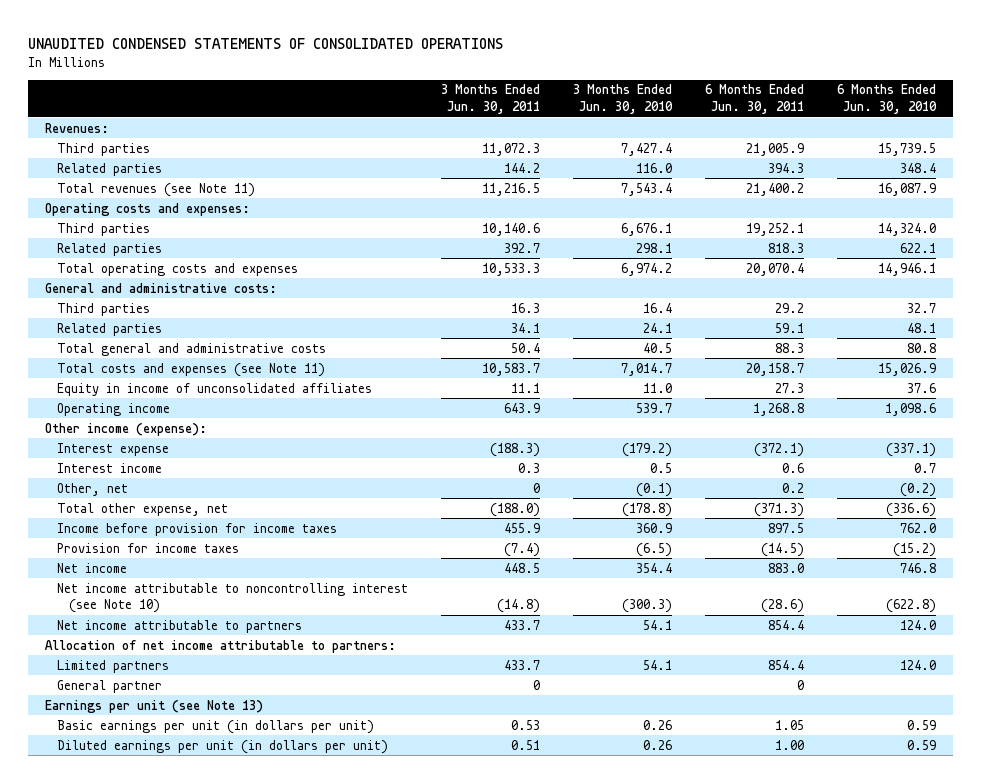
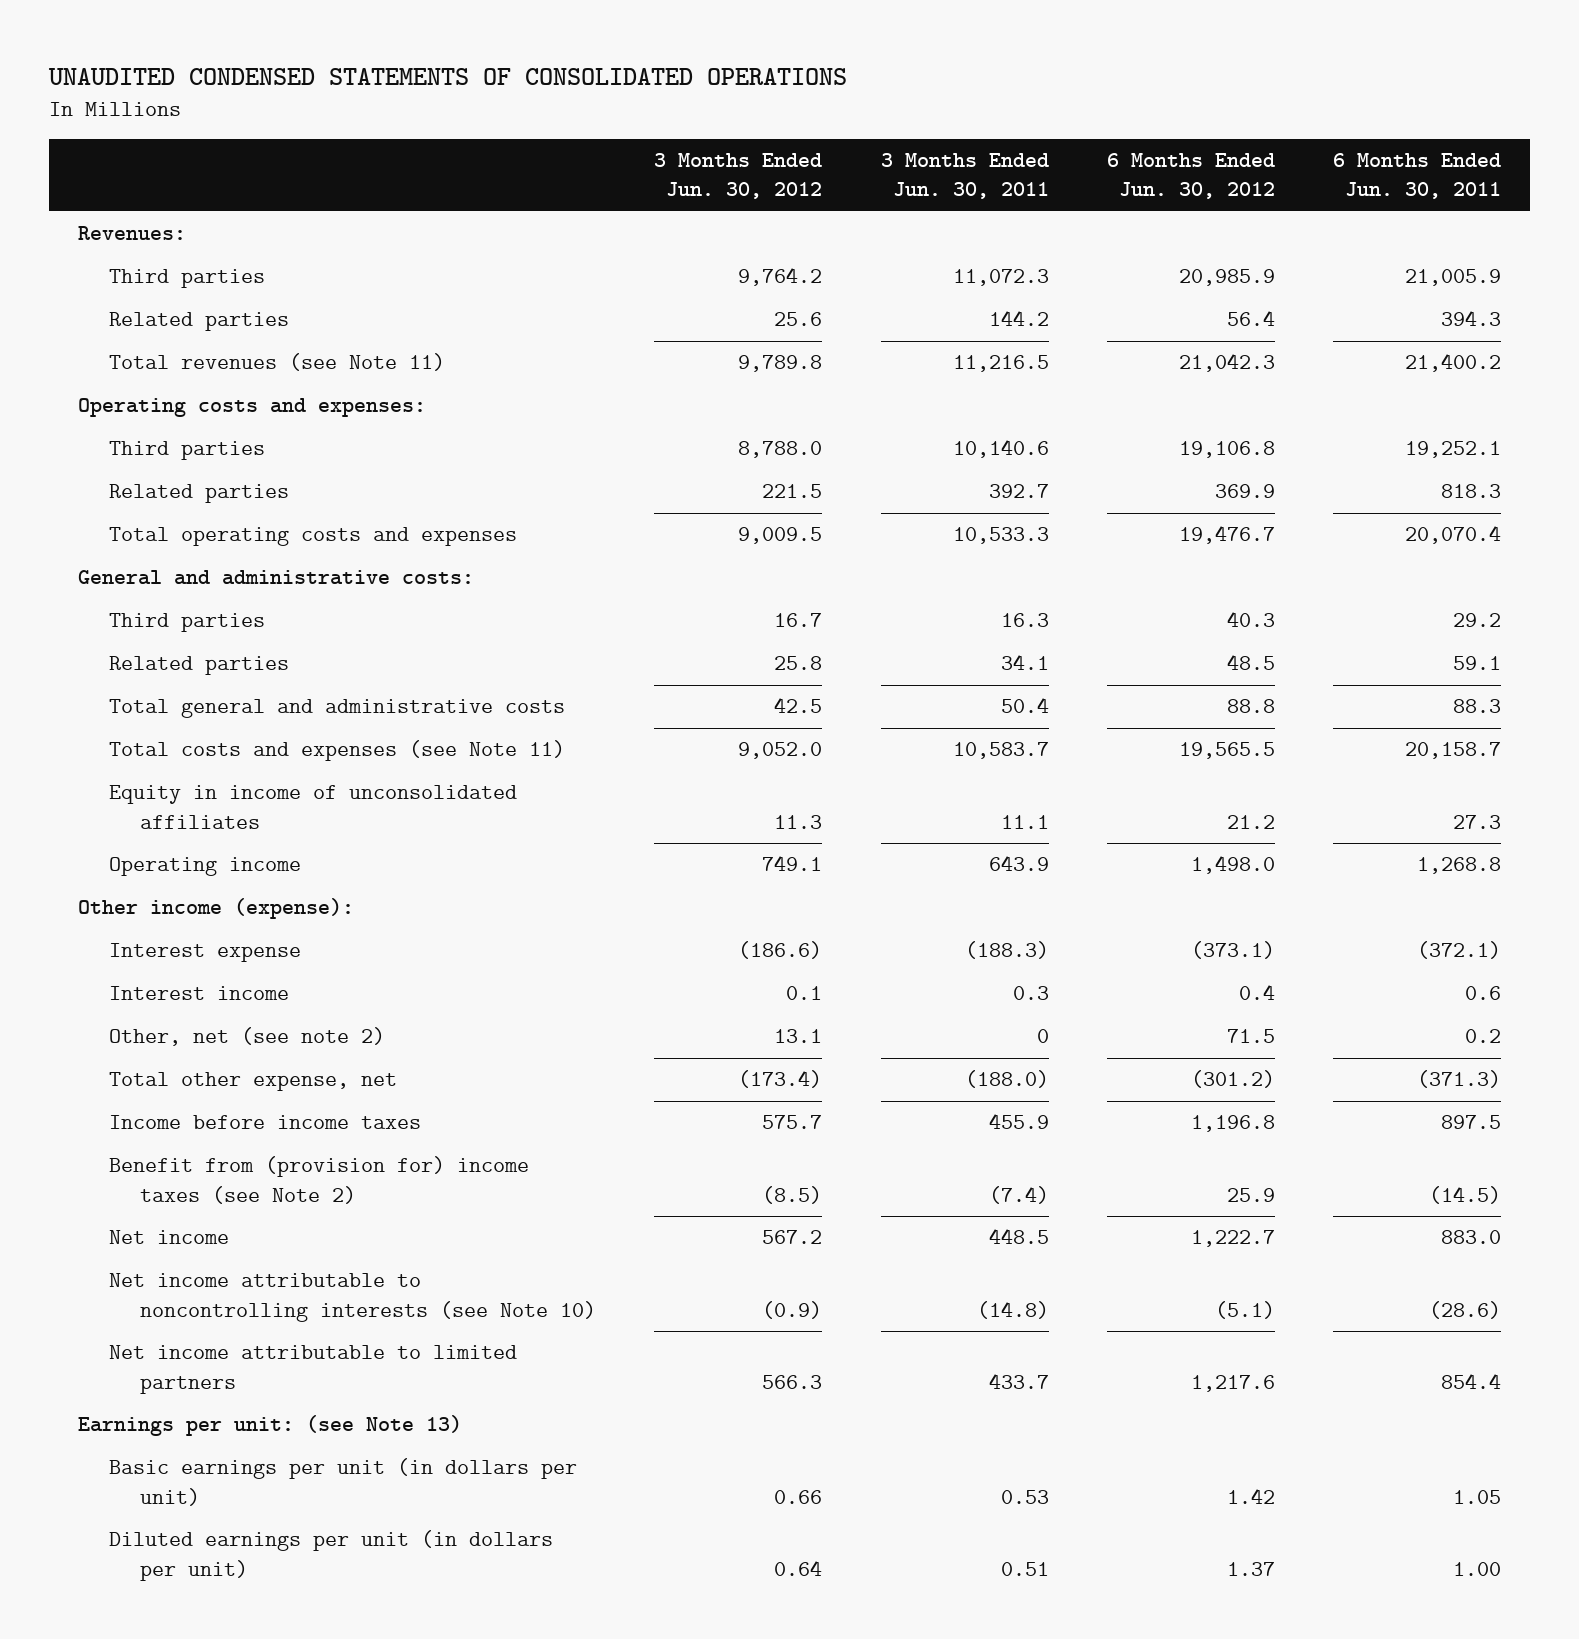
[572,84,673,115] 3 Months Ended Jun. 30, 2010 -> none
[837,84,938,115] 6 Months Ended Jun. 30, 2010 -> none
none -> [654,152,823,200] 3 Months Ended Jun. 30, 2012
none -> [1106,152,1275,200] 6 Months Ended Jun. 30, 2012
[56,482,128,496] Other, net -> [109,1027,386,1047] Other, net (see note 2)
[56,522,337,536] Income before provision for income taxes -> [109,1115,422,1130] Income before income taxes
[56,542,239,553] Provision for income taxes -> [109,1156,530,1204] Benefit from (provision for) income taxes (see Note 2)
[44,639,396,653] Allocation of net income attributable to partners: -> none
[56,659,169,673] Limited partners -> none
[56,679,162,693] General partner -> none
[56,582,408,614] Net income attributable to noncontrolling interest (see Note 10) -> [109,1273,597,1322] Net income attributable to noncontrolling interests (see Note 10)
[56,619,302,633] Net income attributable to partners -> [109,1345,518,1394] Net income attributable to limited partners
[44,699,263,713] Earnings per unit (see Note 13) -> [78,1415,463,1437] Earnings per unit: (see Note 13)

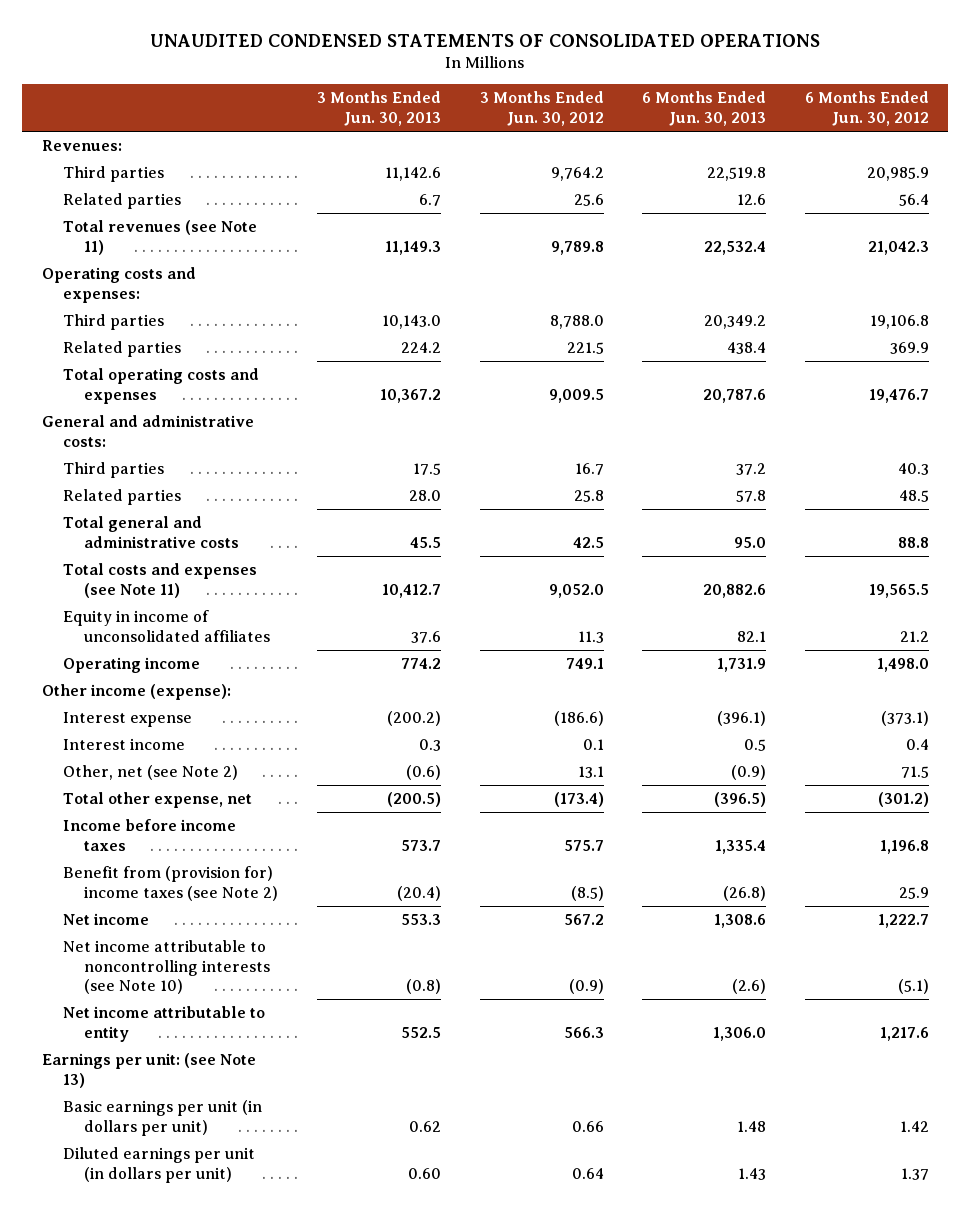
[880,152,1049,200] 3 Months Ended Jun. 30, 2011 -> none
[1332,152,1501,200] 6 Months Ended Jun. 30, 2011 -> none
none -> [316,91,441,126] 3 Months Ended Jun. 30, 2013
none -> [642,91,767,126] 6 Months Ended Jun. 30, 2013
[109,1027,386,1047] Other, net (see note 2) -> [63,765,239,781] Other, net (see Note 2)
[109,1345,518,1394] Net income attributable to limited partners -> [63,1006,266,1042] Net income attributable to entity

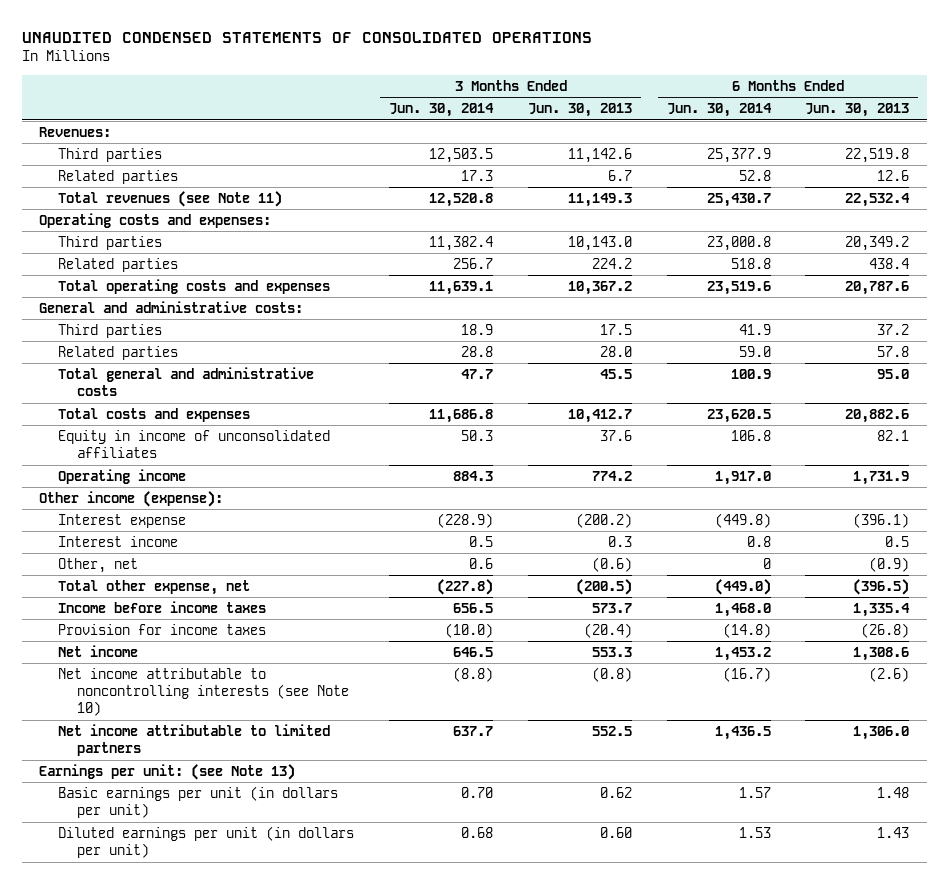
[479,91,604,126] 3 Months Ended Jun. 30, 2012 -> none
[805,91,930,126] 6 Months Ended Jun. 30, 2012 -> none
none -> [389,102,495,117] Jun. 30, 2014
none -> [666,102,772,117] Jun. 30, 2014
[63,563,258,598] Total costs and expenses (see Note 11) -> [58,407,251,422] Total costs and expenses
[63,765,239,781] Other, net (see Note 2) -> [58,557,139,573] Other, net
[63,866,279,901] Benefit from (provision for) income taxes (see Note 2) -> [58,623,267,635] Provision for income taxes
[63,1006,266,1042] Net income attributable to entity -> [58,723,331,757] Net income attributable to limited partners

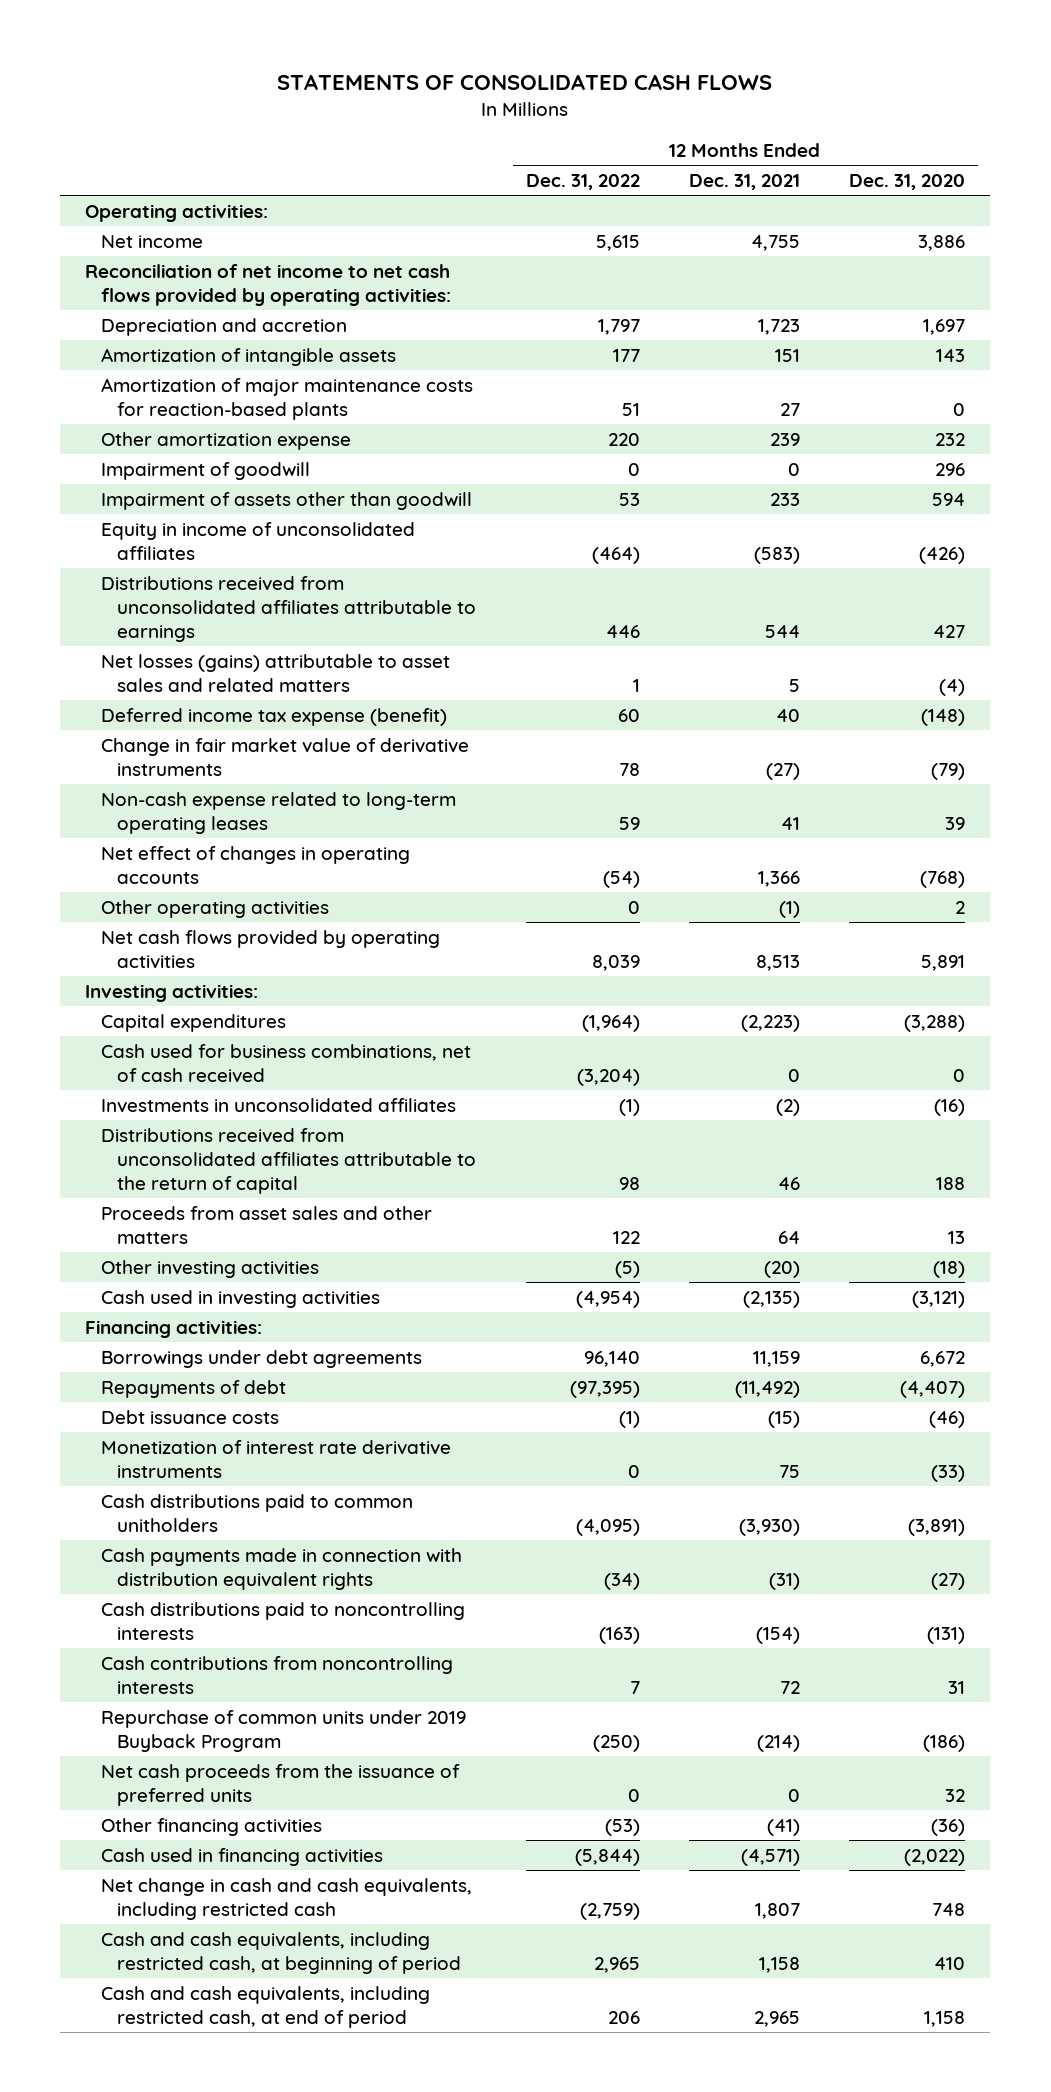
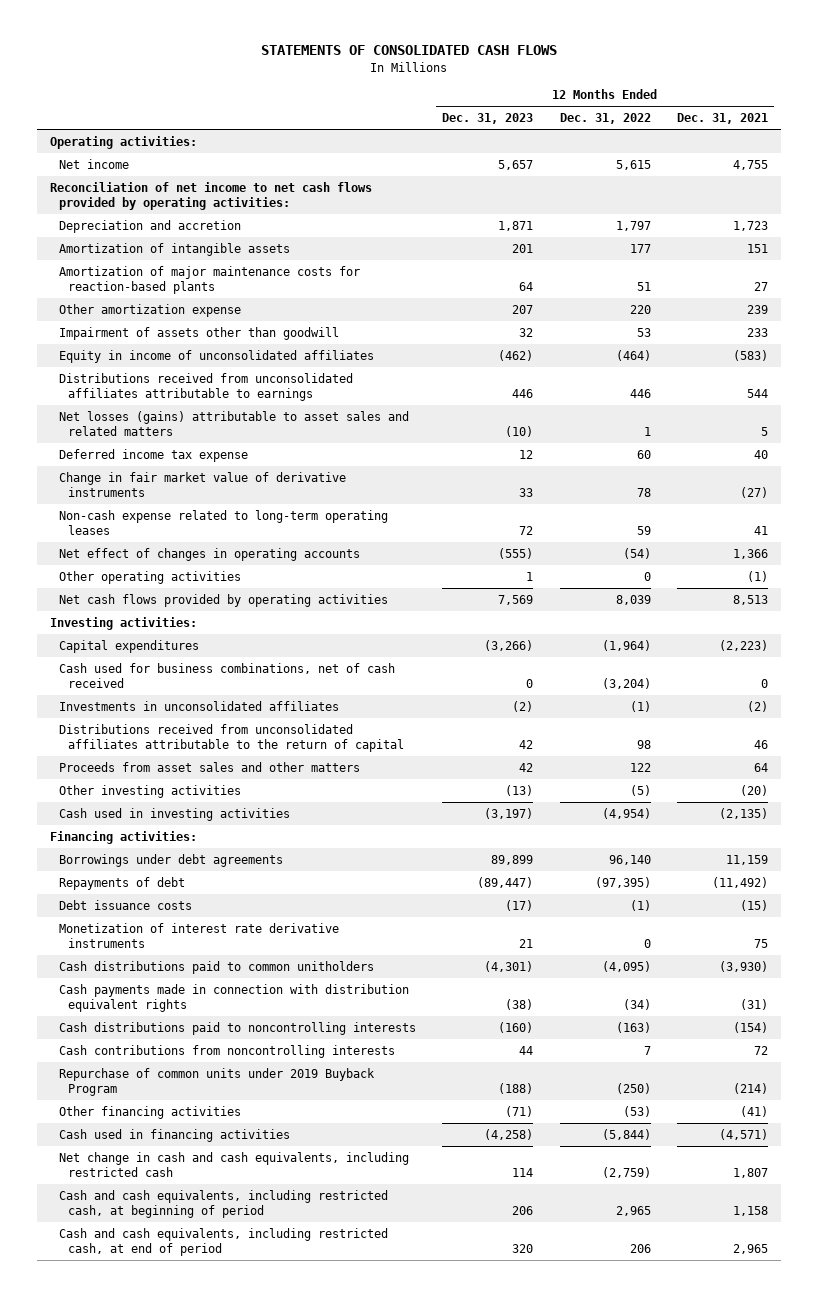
[849,174,966,191] Dec. 31, 2020 -> none
none -> [442,112,534,124] Dec. 31, 2023
[101,461,311,480] Impairment of goodwill -> none
[101,707,448,726] Deferred income tax expense (benefit) -> [59,448,249,462] Deferred income tax expense
[101,1763,461,1807] Net cash proceeds from the issuance of preferred units -> none

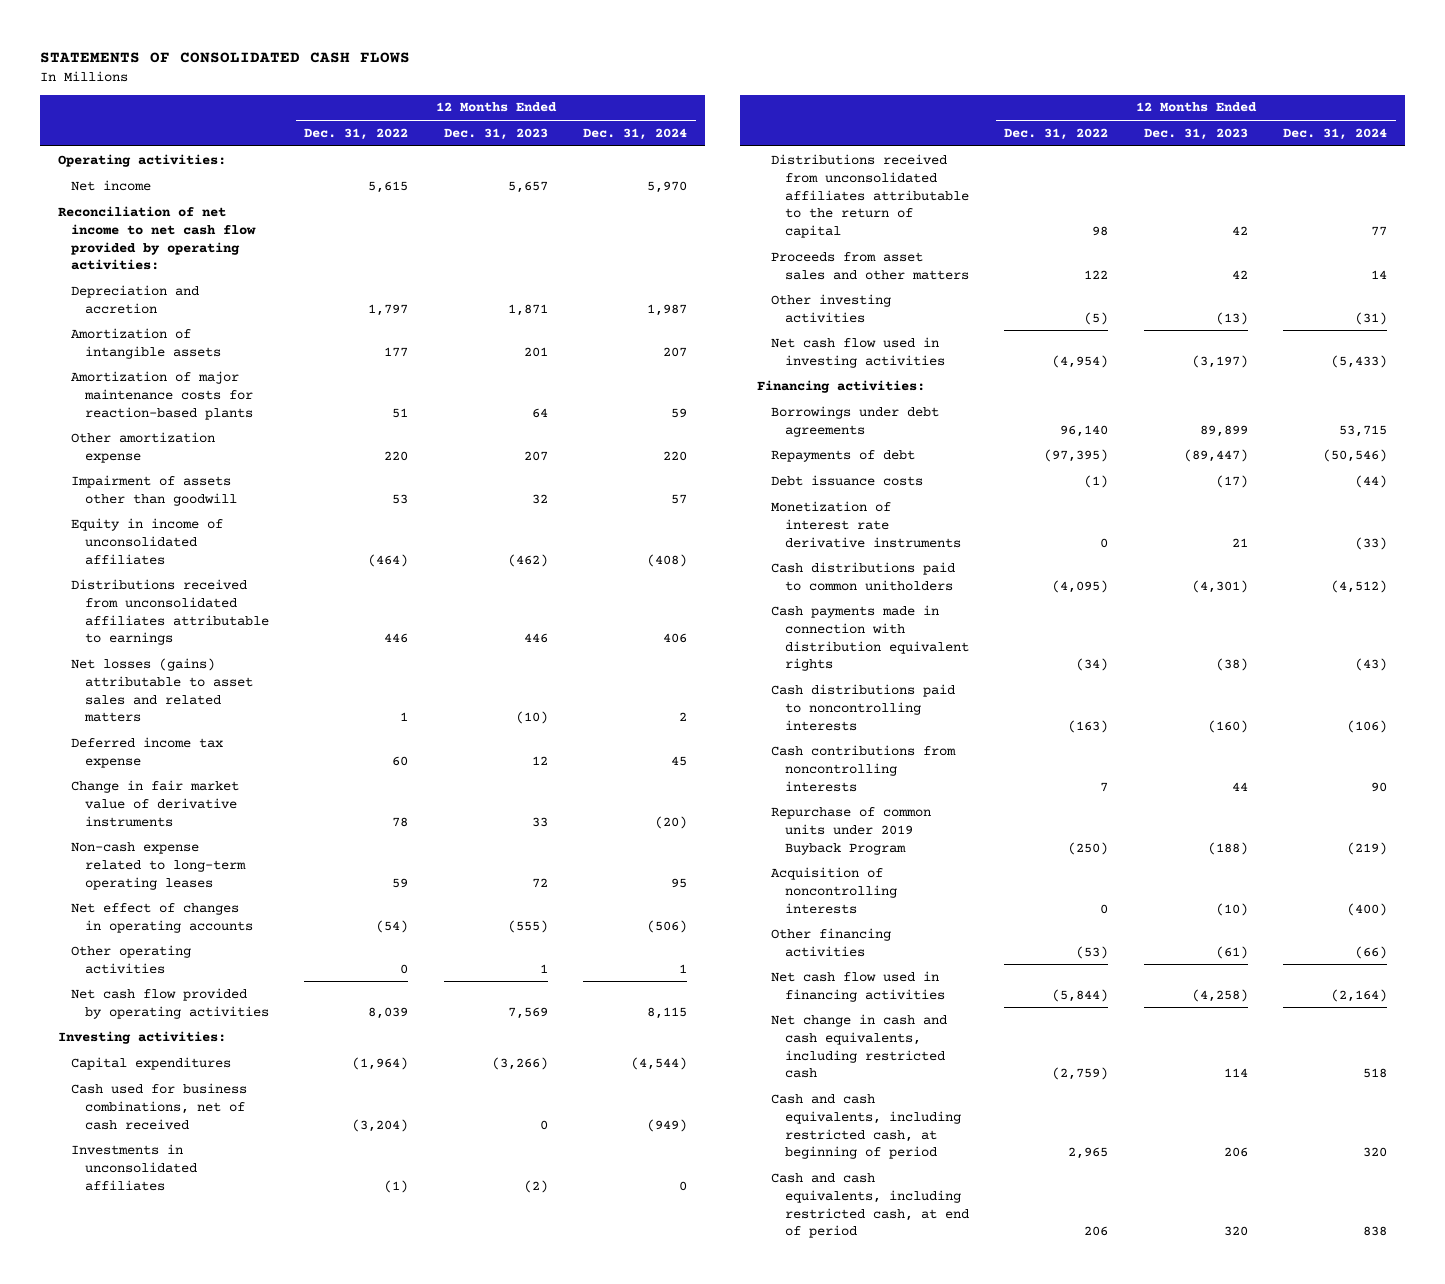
[676,112,768,124] Dec. 31, 2021 -> none
none -> [583,127,688,140] Dec. 31, 2024
[50,181,373,210] Reconciliation of net income to net cash flows provided by operating activities: -> [57,205,257,271] Reconciliation of net income to net cash flow provided by operating activities:
[59,593,389,607] Net cash flows provided by operating activities -> [71,987,270,1019] Net cash flow provided by operating activities
[59,807,291,821] Cash used in investing activities -> [771,336,946,368] Net cash flow used in investing activities
none -> [771,866,898,914] Acquisition of noncontrolling interests
[505,1105,534,1117] (71) -> [1215,945,1248,959] (61)
[59,1128,291,1142] Cash used in financing activities -> [771,970,946,1002] Net cash flow used in financing activities

